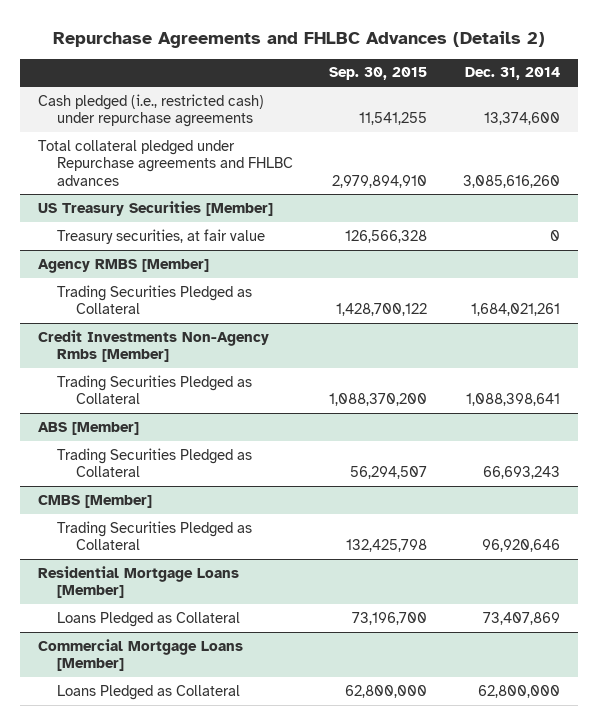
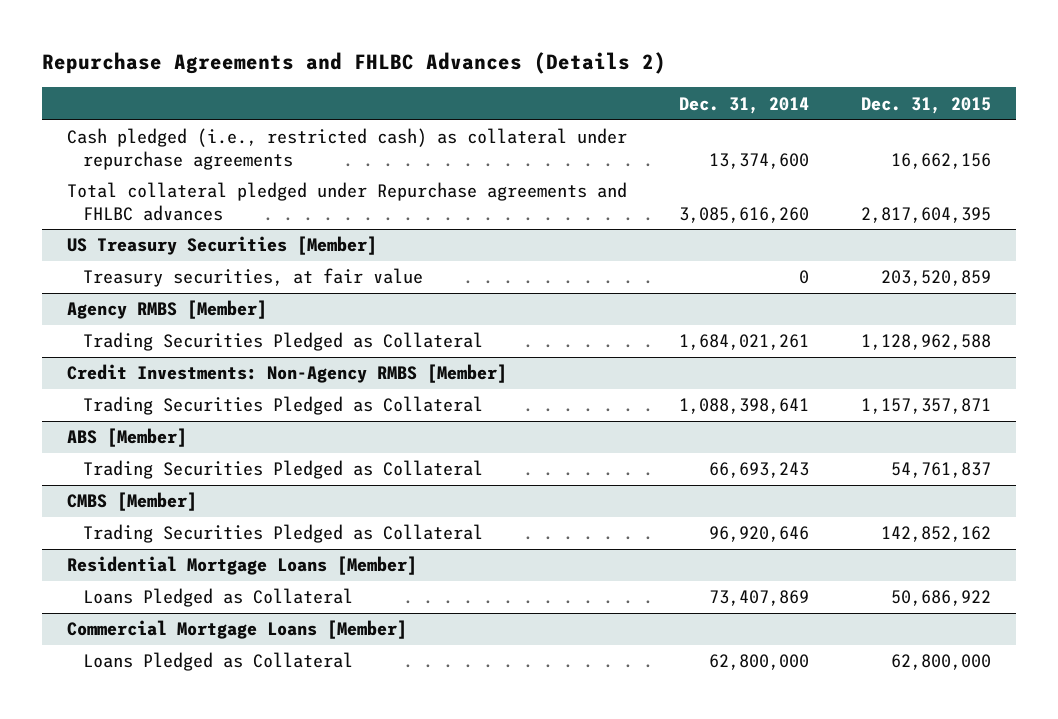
[329,67,428,81] Sep. 30, 2015 -> none
none -> [860,96,991,114] Dec. 31, 2015
[38,93,265,128] Cash pledged (i.e., restricted cash) under repurchase agreements -> [67,128,628,170] Cash pledged (i.e., restricted cash) as collateral under repurchase agreements
[38,329,270,363] Credit Investments Non-Agency Rmbs [Member] -> [67,364,508,384] Credit Investments: Non-Agency RMBS [Member]

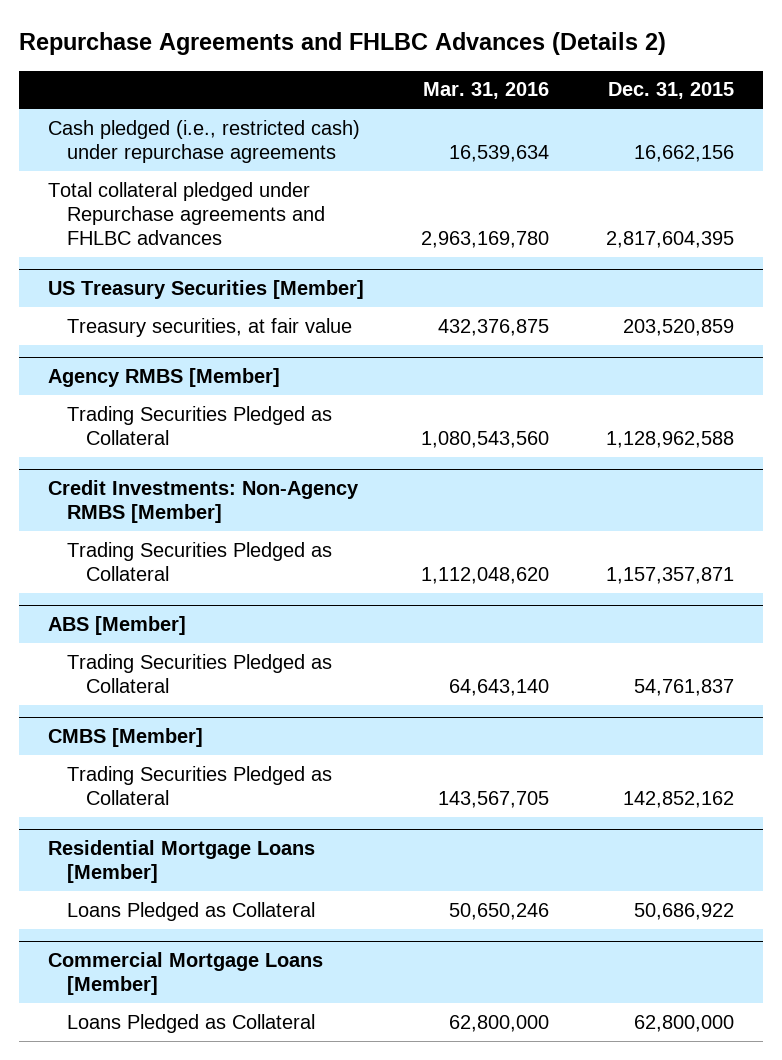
[678,96,809,114] Dec. 31, 2014 -> none
none -> [423,82,550,100] Mar. 31, 2016
[67,128,628,170] Cash pledged (i.e., restricted cash) as collateral under repurchase agreements -> [47,119,360,164] Cash pledged (i.e., restricted cash) under repurchase agreements

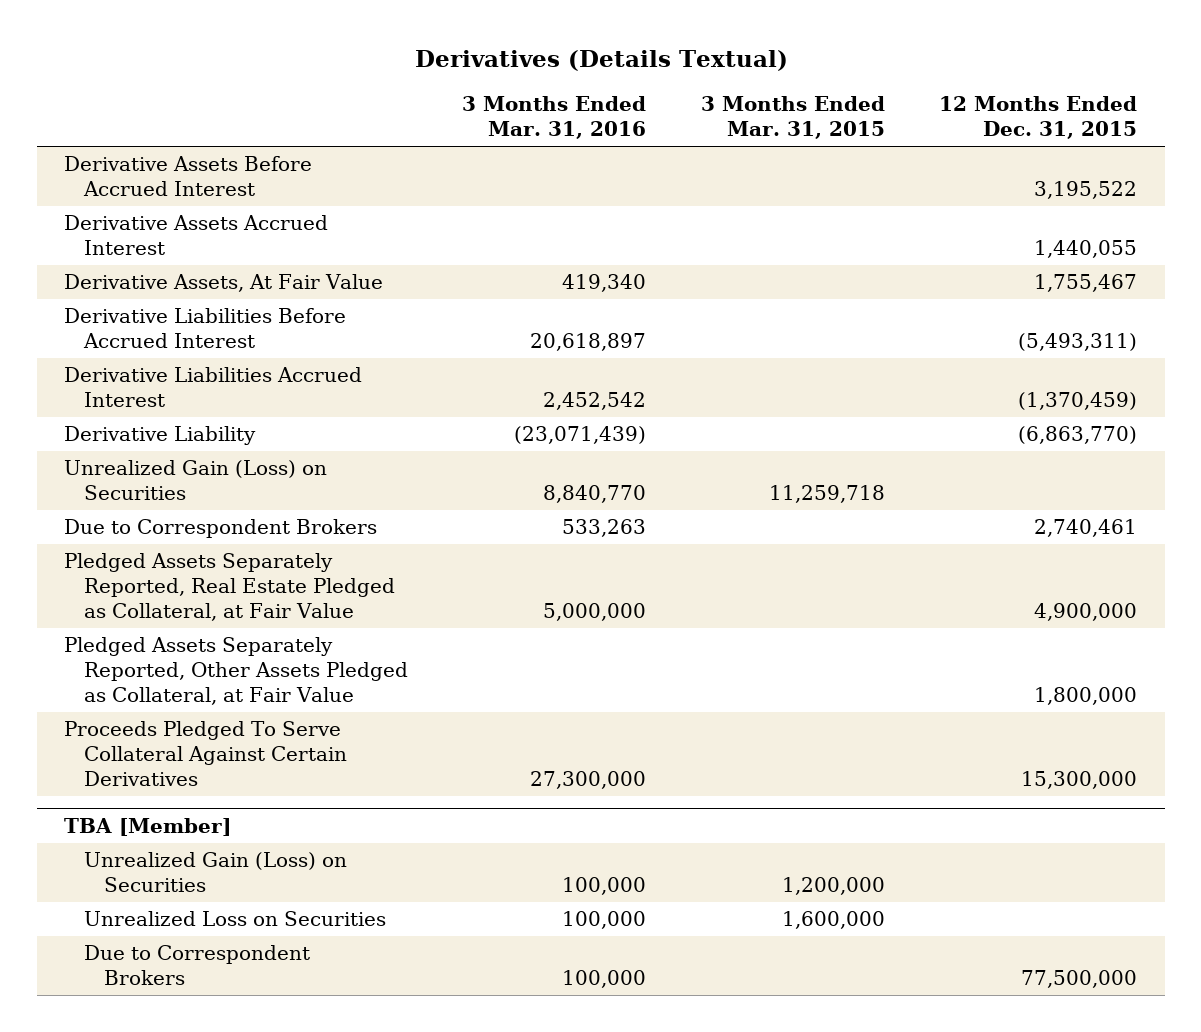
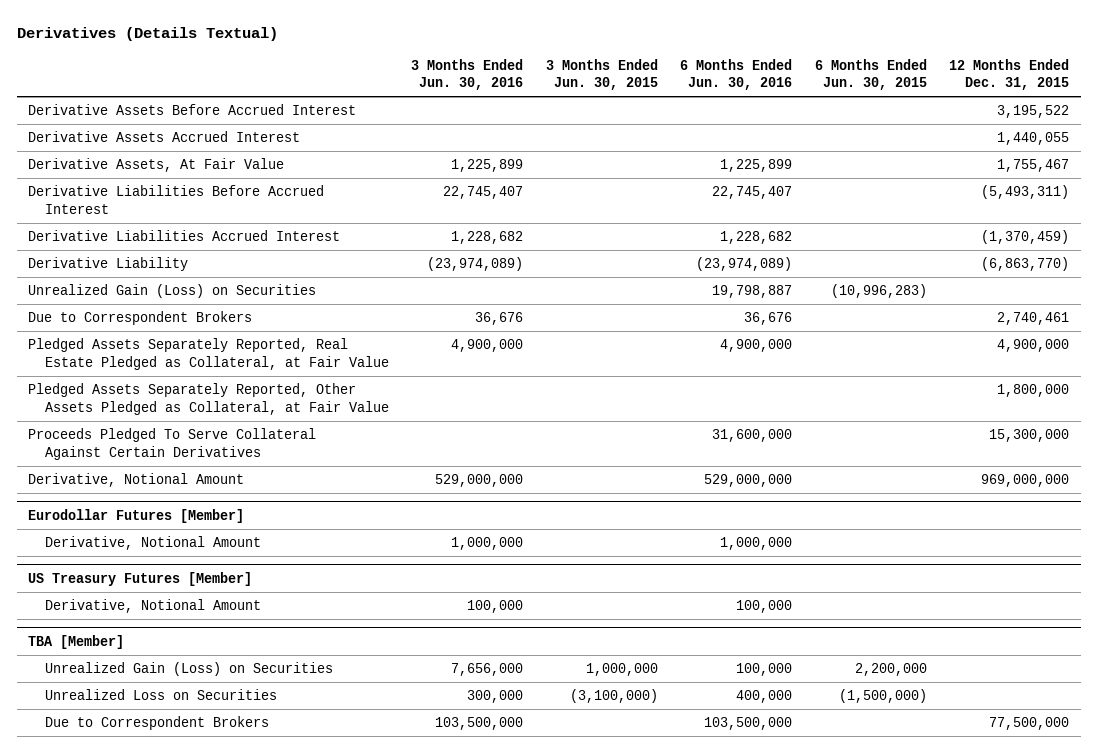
[462,96,647,140] 3 Months Ended Mar. 31, 2016 -> none
[700,96,885,140] 3 Months Ended Mar. 31, 2015 -> none
none -> [411,58,524,91] 3 Months Ended Jun. 30, 2016
none -> [545,58,658,91] 3 Months Ended Jun. 30, 2015
none -> [680,58,793,91] 6 Months Ended Jun. 30, 2016
none -> [814,58,927,91] 6 Months Ended Jun. 30, 2015
none -> [27,473,244,488] Derivative, Notional Amount
none -> [27,508,244,523] Eurodollar Futures [Member]
none -> [44,536,261,551] Derivative, Notional Amount
none -> [27,571,252,586] US Treasury Futures [Member]
none -> [44,599,261,614] Derivative, Notional Amount

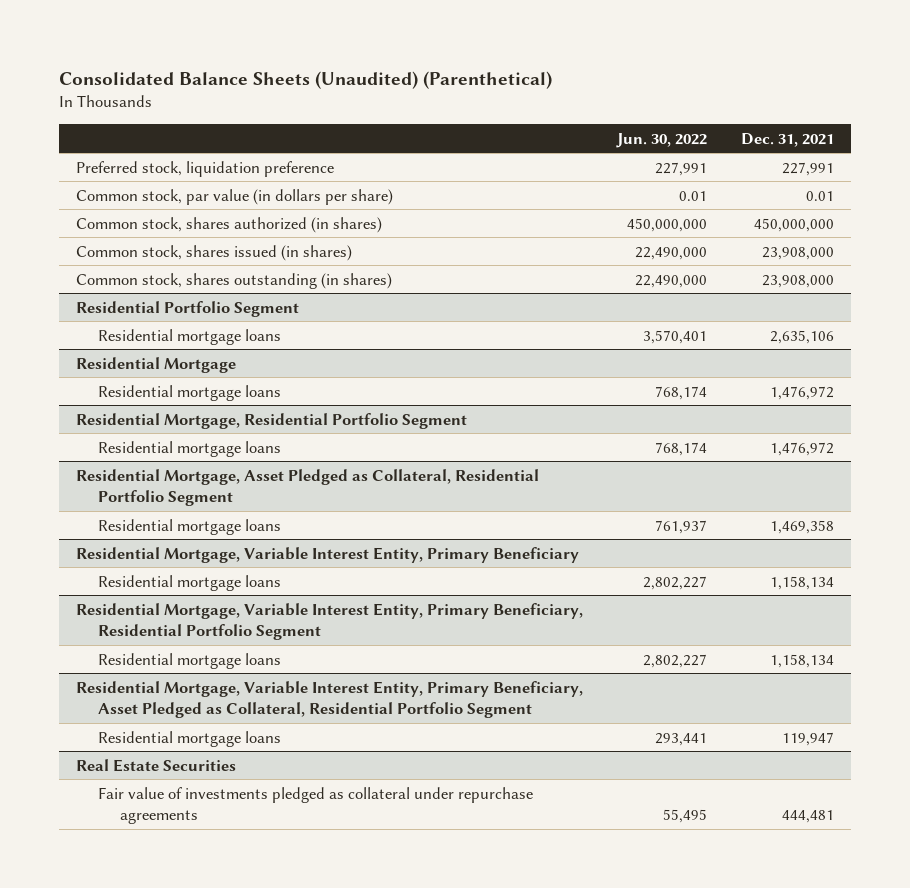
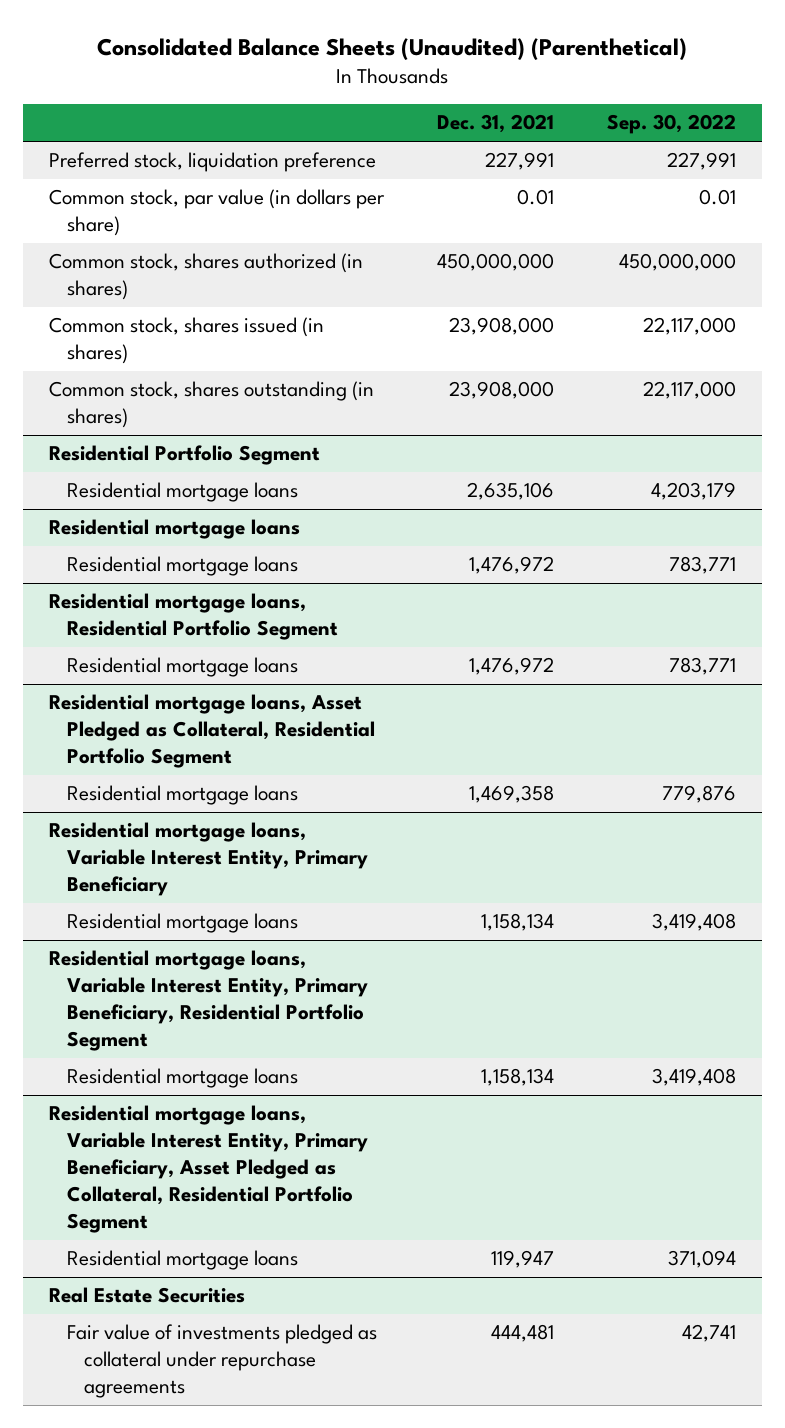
[615,132,707,148] Jun. 30, 2022 -> none
none -> [606,114,736,135] Sep. 30, 2022
[75,356,236,373] Residential Mortgage -> [49,519,301,540] Residential mortgage loans
[75,412,467,429] Residential Mortgage, Residential Portfolio Segment -> [49,593,338,641] Residential mortgage loans, Residential Portfolio Segment
[75,468,539,507] Residential Mortgage, Asset Pledged as Collateral, Residential Portfolio Segment -> [49,694,375,769] Residential mortgage loans, Asset Pledged as Collateral, Residential Portfolio Segment
[75,546,579,563] Residential Mortgage, Variable Interest Entity, Primary Beneficiary -> [49,822,368,897] Residential mortgage loans, Variable Interest Entity, Primary Beneficiary
[75,602,583,641] Residential Mortgage, Variable Interest Entity, Primary Beneficiary, Residential Portfolio Segment -> [49,950,368,1052] Residential mortgage loans, Variable Interest Entity, Primary Beneficiary, Residential Portfolio Segment
[75,680,583,719] Residential Mortgage, Variable Interest Entity, Primary Beneficiary, Asset Pledged as Collateral, Residential Portfolio Segment -> [49,1105,368,1234] Residential mortgage loans, Variable Interest Entity, Primary Beneficiary, Asset Pledged as Collateral, Residential Portfolio Segment

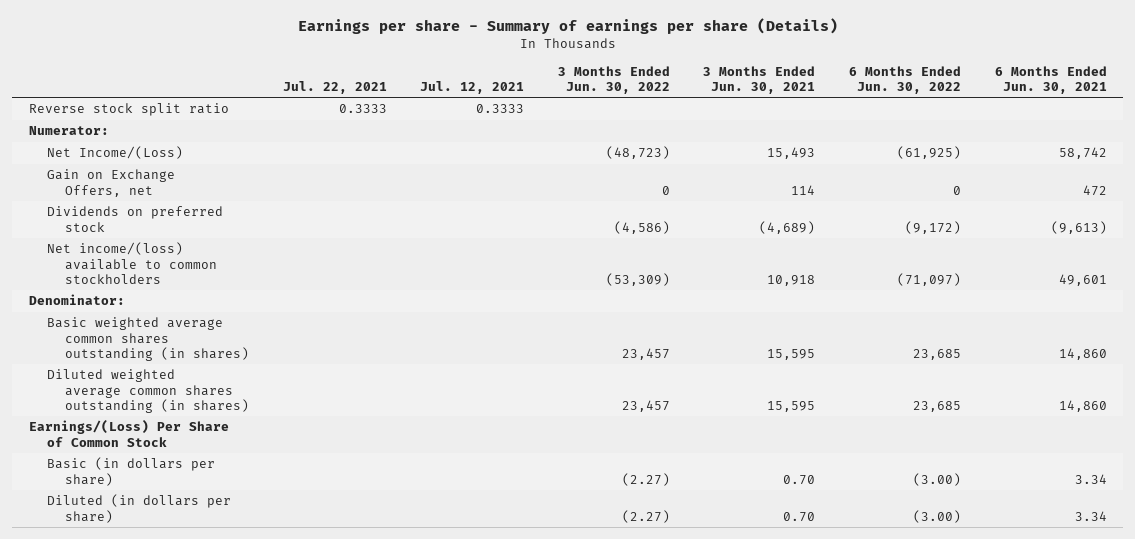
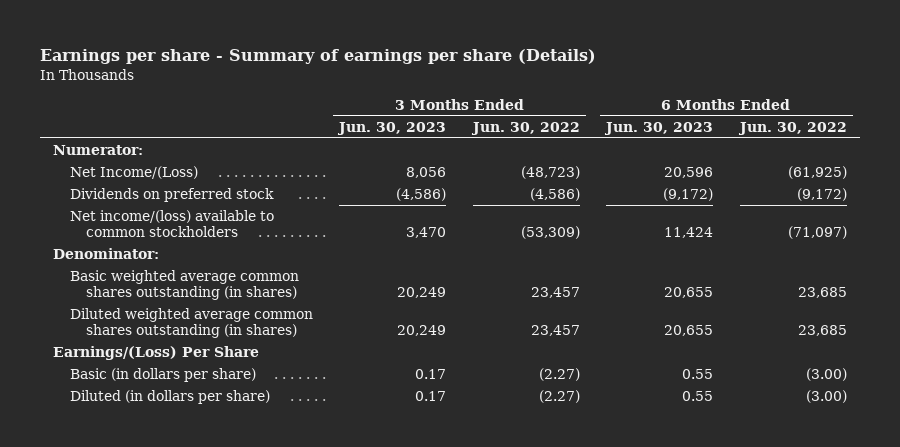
[282,80,387,94] Jul. 22, 2021 -> none
[420,80,525,94] Jul. 12, 2021 -> none
[703,65,816,94] 3 Months Ended Jun. 30, 2021 -> none
[994,65,1107,94] 6 Months Ended Jun. 30, 2021 -> none
none -> [337,121,447,135] Jun. 30, 2023
none -> [604,121,714,135] Jun. 30, 2023
[28,103,229,117] Reverse stock split ratio -> none
[46,169,175,197] Gain on Exchange Offers, net -> none
[28,420,229,447] Earnings/(Loss) Per Share of Common Stock -> [53,346,260,361] Earnings/(Loss) Per Share

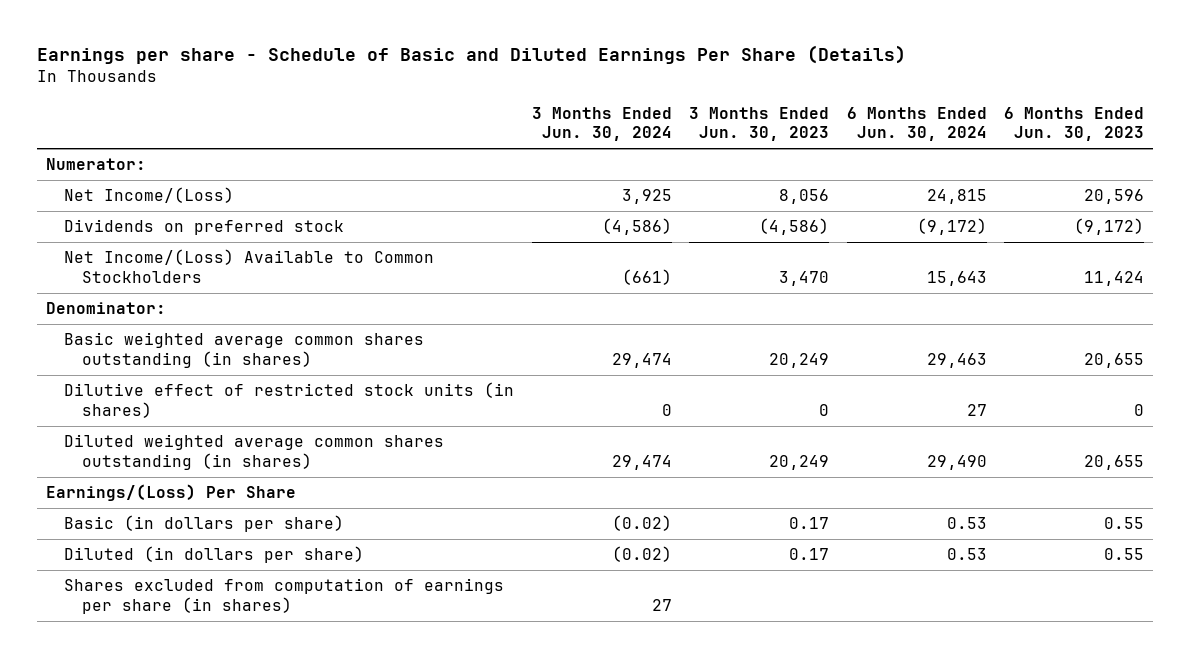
[40,49,597,65] Earnings per share - Summary of earnings per share (Details) -> [37,45,907,65] Earnings per share - Schedule of Basic and Diluted Earnings Per Share (Details)
[470,121,580,135] Jun. 30, 2022 -> none
[737,121,847,135] Jun. 30, 2022 -> none
none -> [531,106,672,142] 3 Months Ended Jun. 30, 2024
none -> [846,106,987,142] 6 Months Ended Jun. 30, 2024
[69,210,274,237] Net income/(loss) available to common stockholders -> [64,249,435,283] Net Income/(Loss) Available to Common Stockholders
none -> [64,382,515,418] Dilutive effect of restricted stock units (in shares)
none -> [64,578,505,614] Shares excluded from computation of earnings per share (in shares)

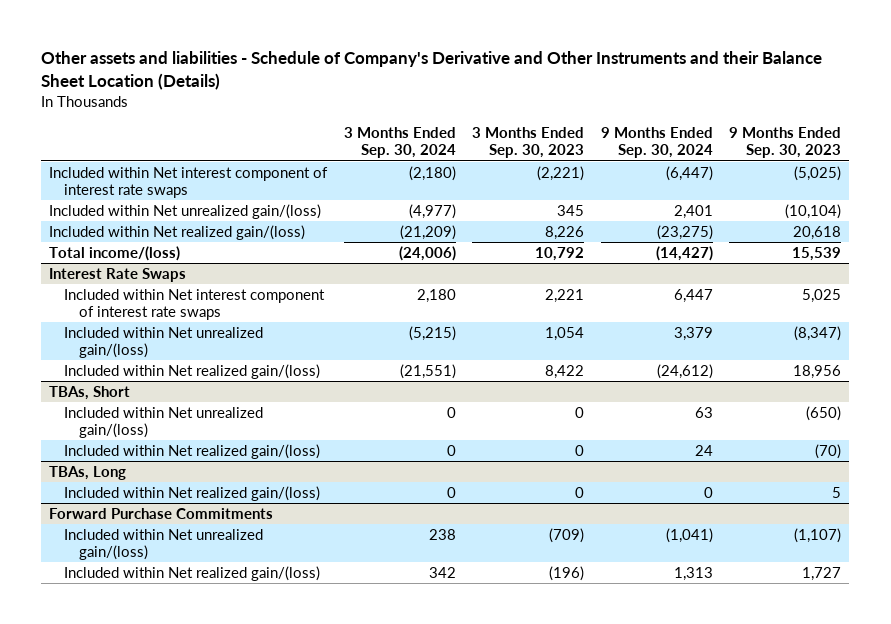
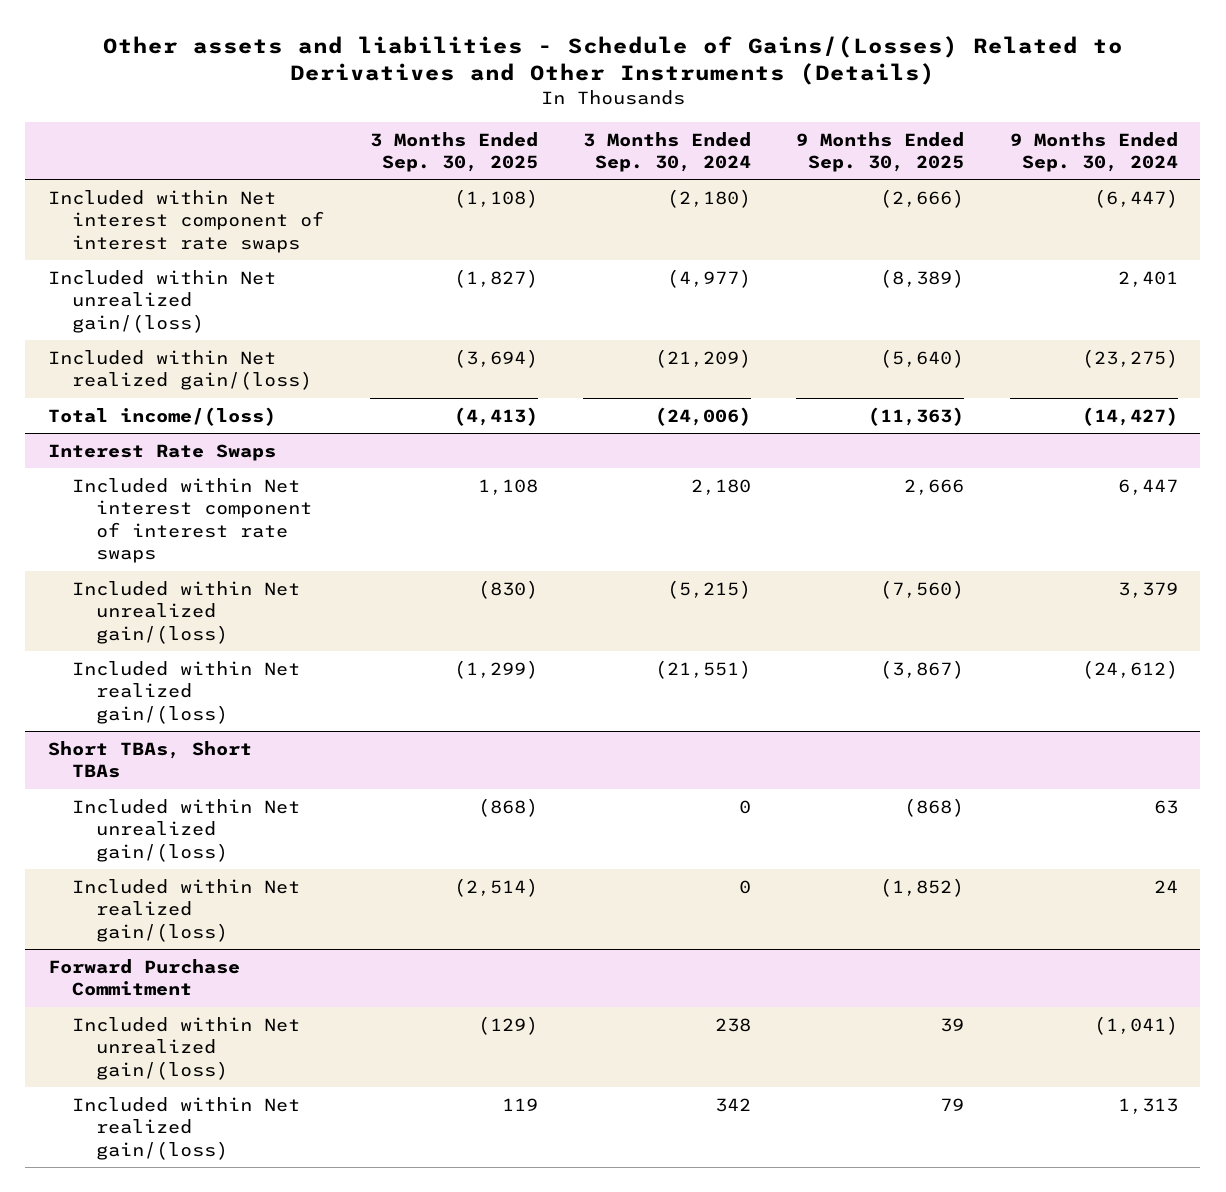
[41,51,823,91] Other assets and liabilities - Schedule of Company's Derivative and Other Instruments and their Balance Sheet Location (Details) -> [102,35,1123,86] Other assets and liabilities - Schedule of Gains/(Losses) Related to Derivatives and Other Instruments (Details)
[472,127,585,159] 3 Months Ended Sep. 30, 2023 -> none
[729,127,842,159] 9 Months Ended Sep. 30, 2023 -> none
none -> [369,131,538,172] 3 Months Ended Sep. 30, 2025
none -> [796,131,965,172] 9 Months Ended Sep. 30, 2025
[49,385,131,400] TBAs, Short -> [48,740,253,779] Short TBAs, Short TBAs
[49,465,127,480] TBAs, Long -> none
[64,485,321,501] Included within Net realized gain/(loss) -> none
[49,507,274,519] Forward Purchase Commitments -> [48,958,241,997] Forward Purchase Commitment

